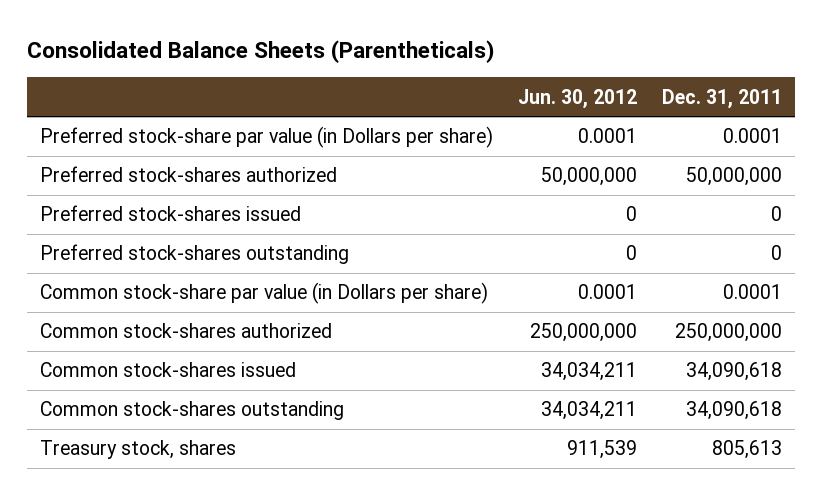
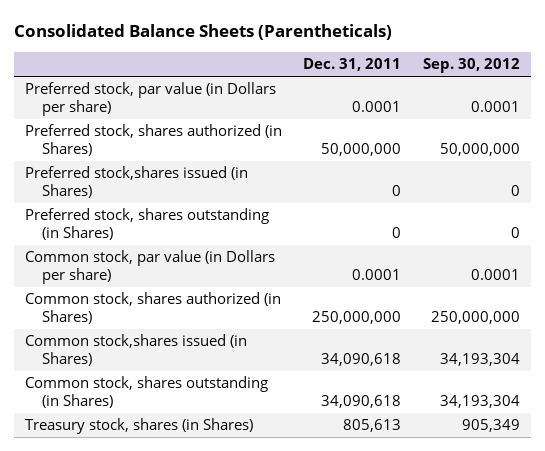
[517,88,637,109] Jun. 30, 2012 -> none
none -> [422,58,520,74] Sep. 30, 2012
[39,126,493,149] Preferred stock-share par value (in Dollars per share) -> [24,82,276,117] Preferred stock, par value (in Dollars per share)
[39,166,337,183] Preferred stock-shares authorized -> [24,124,282,157] Preferred stock, shares authorized (in Shares)
[39,205,301,222] Preferred stock-shares issued -> [24,166,248,199] Preferred stock,shares issued (in Shares)
[39,244,349,265] Preferred stock-shares outstanding -> [24,208,269,241] Preferred stock, shares outstanding (in Shares)
[39,282,488,305] Common stock-share par value (in Dollars per share) -> [24,250,275,285] Common stock, par value (in Dollars per share)
[39,323,332,339] Common stock-shares authorized -> [24,292,281,325] Common stock, shares authorized (in Shares)
[39,362,296,378] Common stock-shares issued -> [24,334,247,367] Common stock,shares issued (in Shares)
[39,401,344,421] Common stock-shares outstanding -> [24,376,268,409] Common stock, shares outstanding (in Shares)
[39,440,236,460] Treasury stock, shares -> [24,418,253,435] Treasury stock, shares (in Shares)

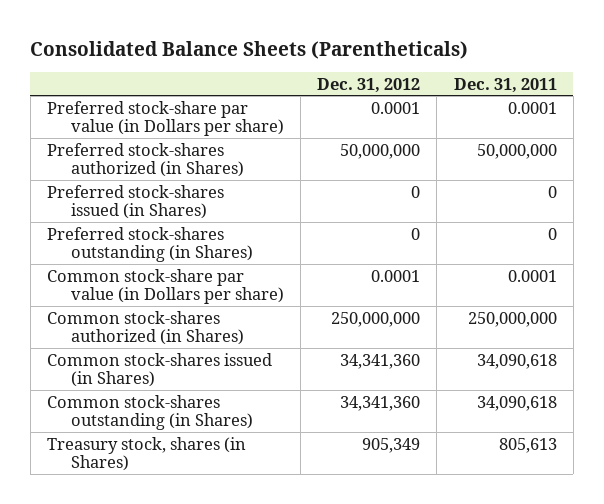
[422,58,520,74] Sep. 30, 2012 -> none
none -> [317,77,421,93] Dec. 31, 2012
[24,82,276,117] Preferred stock, par value (in Dollars per share) -> [47,100,284,137] Preferred stock-share par value (in Dollars per share)
[24,124,282,157] Preferred stock, shares authorized (in Shares) -> [47,142,244,178] Preferred stock-shares authorized (in Shares)
[24,166,248,199] Preferred stock,shares issued (in Shares) -> [47,184,225,220] Preferred stock-shares issued (in Shares)
[24,208,269,241] Preferred stock, shares outstanding (in Shares) -> [47,226,253,263] Preferred stock-shares outstanding (in Shares)
[24,250,275,285] Common stock, par value (in Dollars per share) -> [47,268,284,305] Common stock-share par value (in Dollars per share)
[24,292,281,325] Common stock, shares authorized (in Shares) -> [47,310,244,346] Common stock-shares authorized (in Shares)
[24,334,247,367] Common stock,shares issued (in Shares) -> [47,352,273,388] Common stock-shares issued (in Shares)
[24,376,268,409] Common stock, shares outstanding (in Shares) -> [47,394,253,431] Common stock-shares outstanding (in Shares)

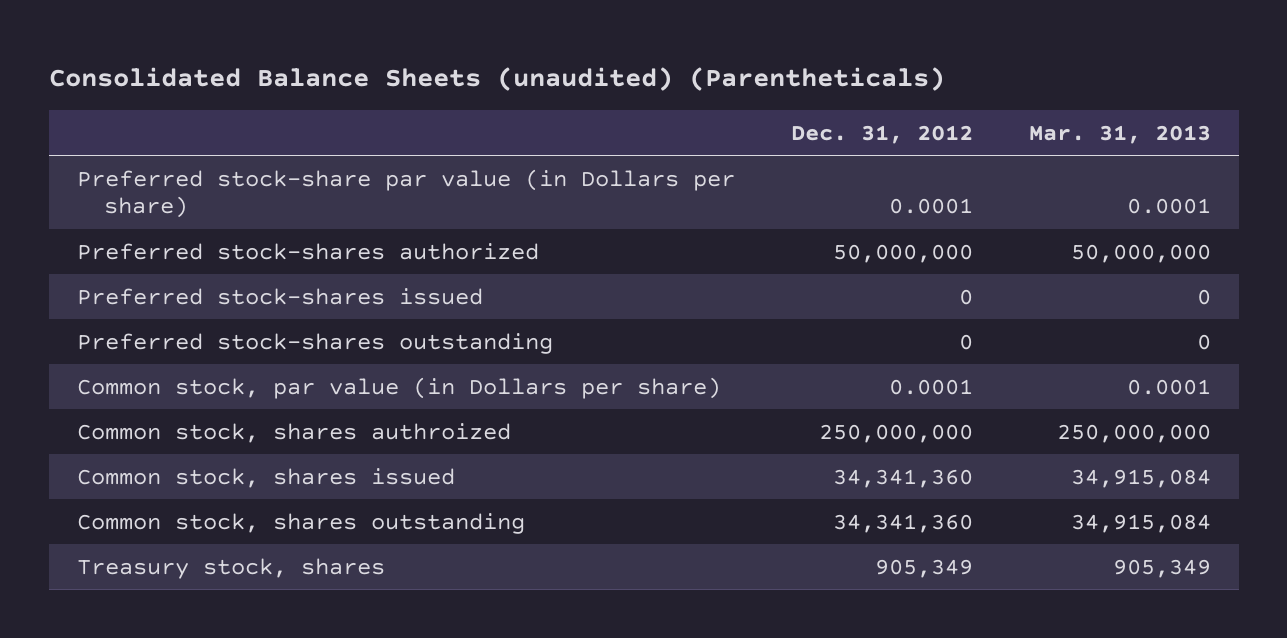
[30,40,469,59] Consolidated Balance Sheets (Parentheticals) -> [48,67,945,92] Consolidated Balance Sheets (unaudited) (Parentheticals)
[453,77,557,93] Dec. 31, 2011 -> none
none -> [1028,124,1211,144] Mar. 31, 2013
[47,142,244,178] Preferred stock-shares authorized (in Shares) -> [76,242,539,260] Preferred stock-shares authorized
[47,184,225,220] Preferred stock-shares issued (in Shares) -> [76,287,483,305] Preferred stock-shares issued
[47,226,253,263] Preferred stock-shares outstanding (in Shares) -> [76,332,553,354] Preferred stock-shares outstanding
[47,268,284,305] Common stock-share par value (in Dollars per share) -> [76,376,721,399] Common stock, par value (in Dollars per share)
[47,310,244,346] Common stock-shares authorized (in Shares) -> [76,422,511,443] Common stock, shares authroized
[47,352,273,388] Common stock-shares issued (in Shares) -> [76,467,455,488] Common stock, shares issued
[47,394,253,431] Common stock-shares outstanding (in Shares) -> [76,512,525,534] Common stock, shares outstanding
[47,436,247,472] Treasury stock, shares (in Shares) -> [76,557,385,579] Treasury stock, shares

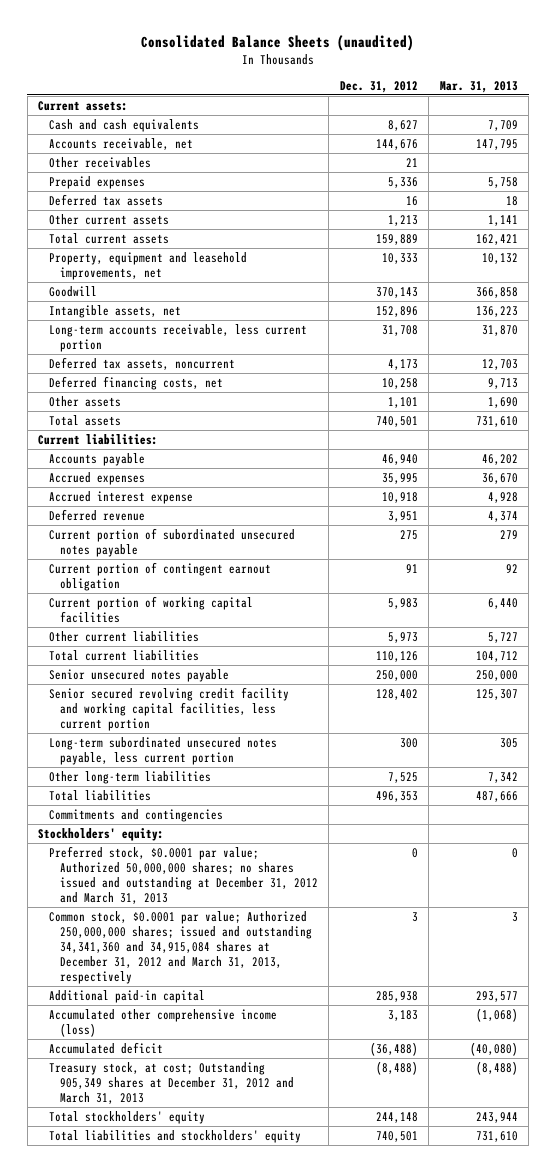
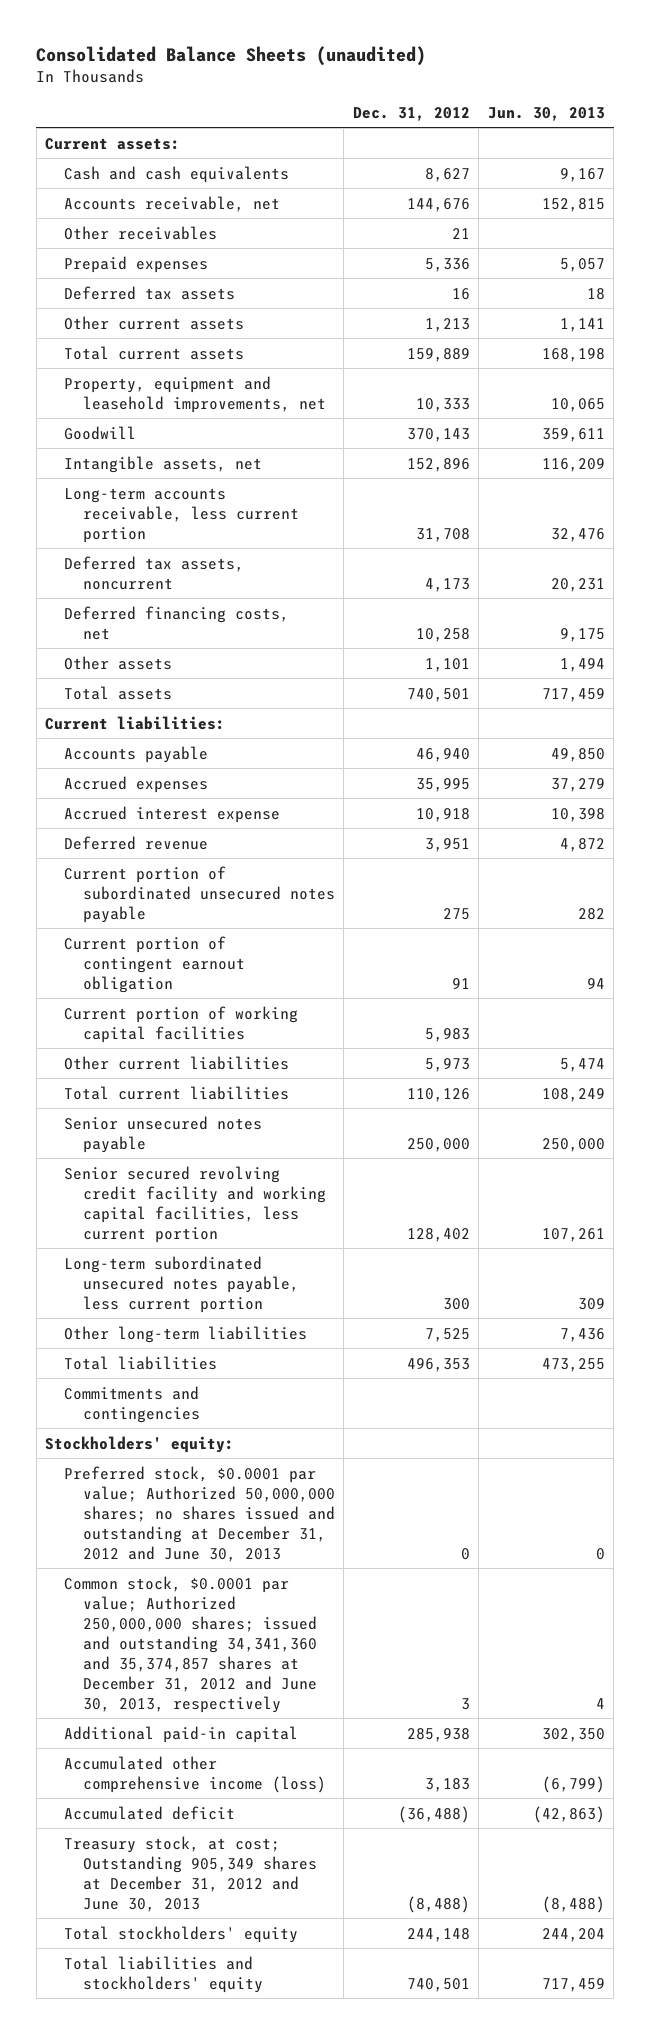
[439,80,518,93] Mar. 31, 2013 -> none
none -> [487,106,605,121] Jun. 30, 2013
[49,845,318,905] Preferred stock, $0.0001 par value; Authorized 50,000,000 shares; no shares issued and outstanding at December 31, 2012 and March 31, 2013 -> [63,1465,335,1562] Preferred stock, $0.0001 par value; Authorized 50,000,000 shares; no shares issued and outstanding at December 31, 2012 and June 30, 2013
[49,910,312,985] Common stock, $0.0001 par value; Authorized 250,000,000 shares; issued and outstanding 34,341,360 and 34,915,084 shares at December 31, 2012 and March 31, 2013, respectively -> [63,1575,317,1713] Common stock, $0.0001 par value; Authorized 250,000,000 shares; issued and outstanding 34,341,360 and 35,374,857 shares at December 31, 2012 and June 30, 2013, respectively
[49,1061,294,1105] Treasury stock, at cost; Outstanding 905,349 shares at December 31, 2012 and March 31, 2013 -> [63,1835,317,1912] Treasury stock, at cost; Outstanding 905,349 shares at December 31, 2012 and June 30, 2013

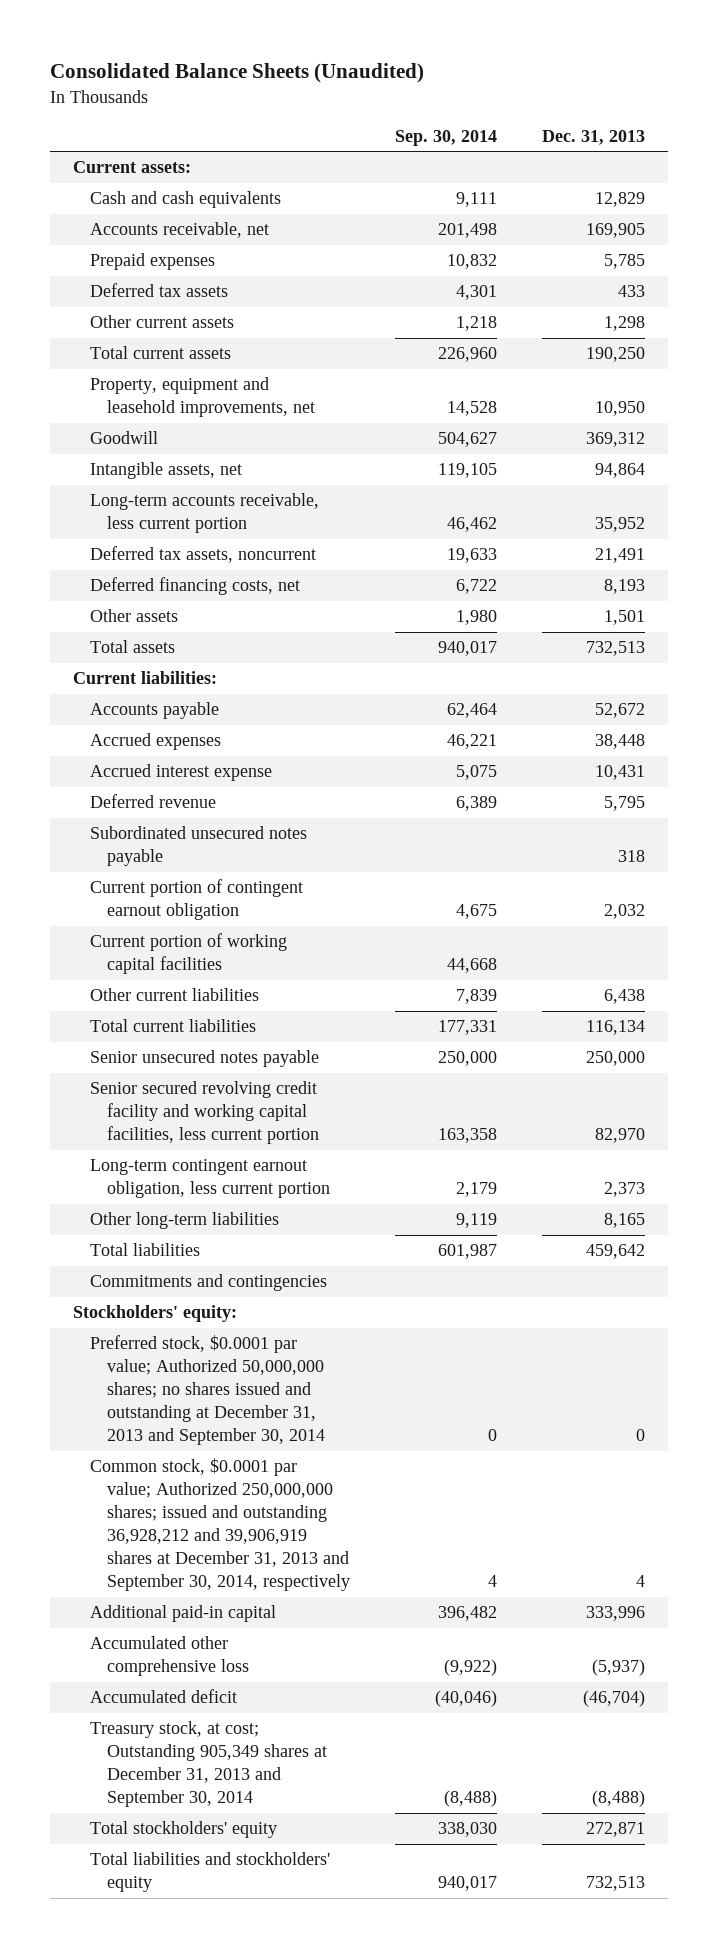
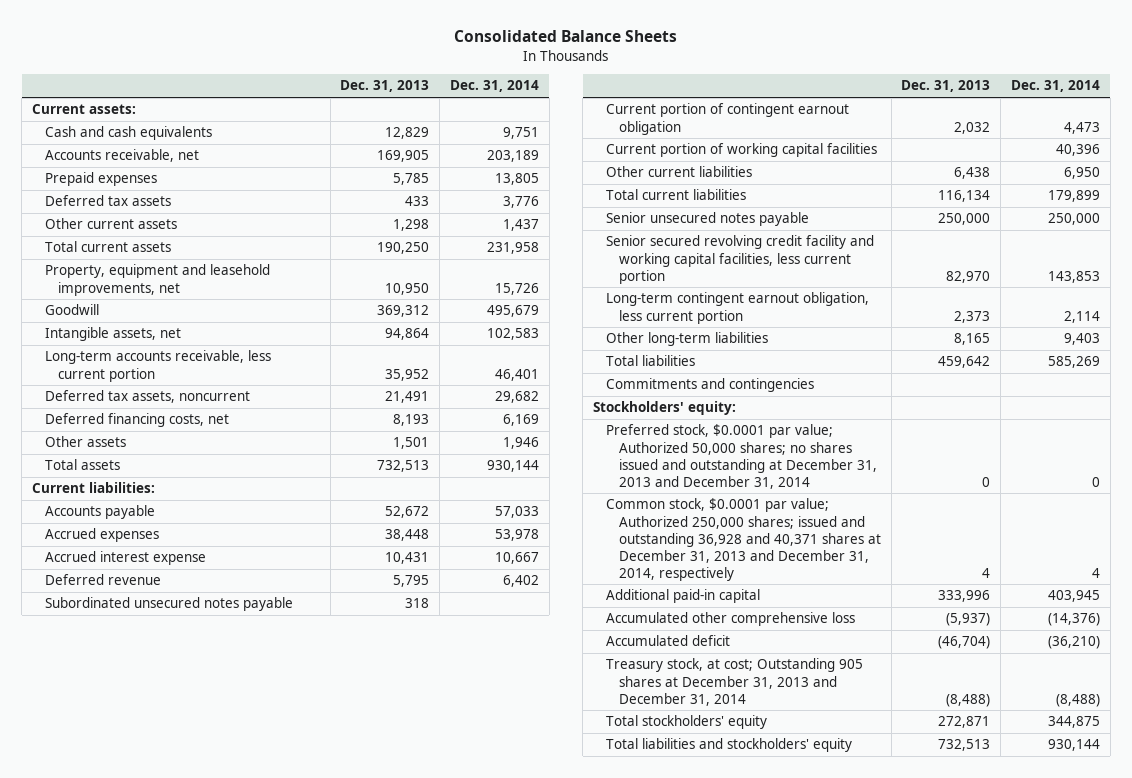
[50,63,425,84] Consolidated Balance Sheets (Unaudited) -> [453,30,677,43] Consolidated Balance Sheets
[395,129,498,146] Sep. 30, 2014 -> none
none -> [450,80,540,93] Dec. 31, 2014
[90,1335,326,1446] Preferred stock, $0.0001 par value; Authorized 50,000,000 shares; no shares issued and outstanding at December 31, 2013 and September 30, 2014 -> [605,424,877,489] Preferred stock, $0.0001 par value; Authorized 50,000 shares; no shares issued and outstanding at December 31, 2013 and December 31, 2014
[90,1458,351,1592] Common stock, $0.0001 par value; Authorized 250,000,000 shares; issued and outstanding 36,928,212 and 39,906,919 shares at December 31, 2013 and September 30, 2014, respectively -> [605,498,881,581] Common stock, $0.0001 par value; Authorized 250,000 shares; issued and outstanding 36,928 and 40,371 shares at December 31, 2013 and December 31, 2014, respectively
[90,1721,328,1808] Treasury stock, at cost; Outstanding 905,349 shares at December 31, 2013 and September 30, 2014 -> [605,658,863,706] Treasury stock, at cost; Outstanding 905 shares at December 31, 2013 and December 31, 2014

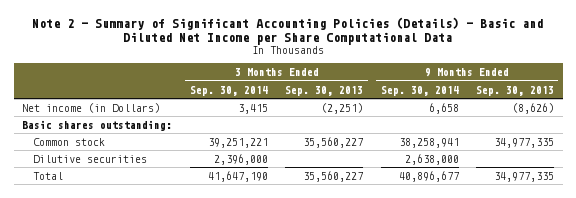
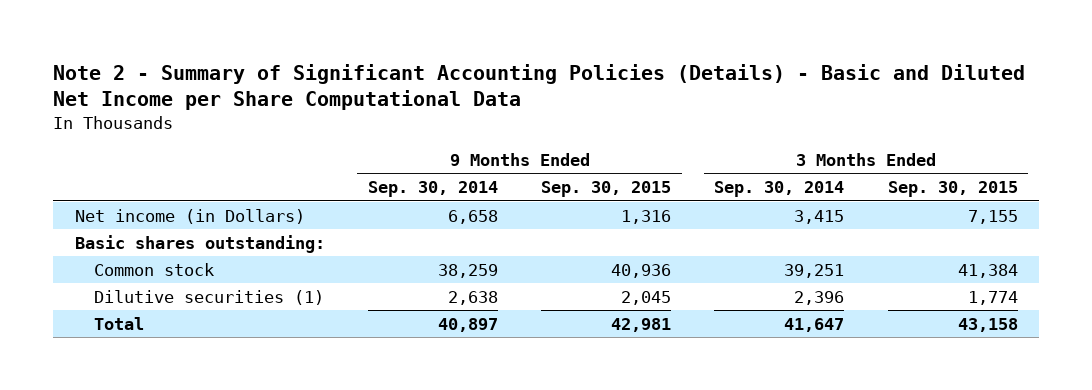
[285,85,364,96] Sep. 30, 2013 -> none
[475,85,554,96] Sep. 30, 2013 -> none
none -> [541,181,672,198] Sep. 30, 2015
none -> [887,181,1018,198] Sep. 30, 2015
[207,137,268,148] 39,251,221 -> [784,263,845,278] 39,251
[398,137,459,148] 38,258,941 -> [437,263,498,278] 38,259
[32,154,147,163] Dilutive securities -> [94,289,325,305] Dilutive securities (1)
[213,153,268,165] 2,396,000 -> [794,290,845,305] 2,396
[404,153,459,165] 2,638,000 -> [447,290,498,305] 2,638
[207,170,268,182] 41,647,190 -> [784,317,845,332] 41,647
[398,170,459,182] 40,896,677 -> [437,317,498,332] 40,897

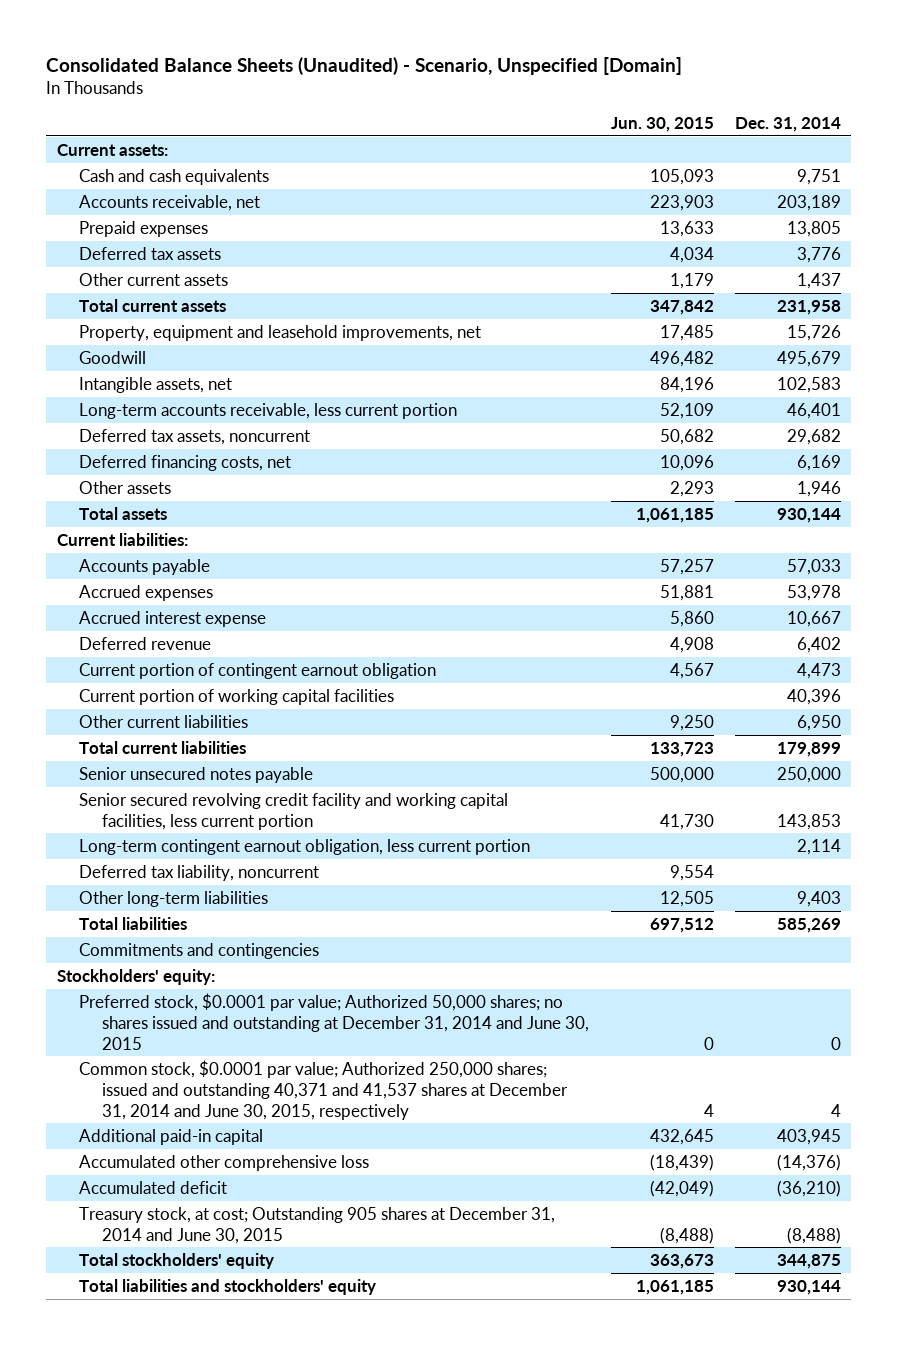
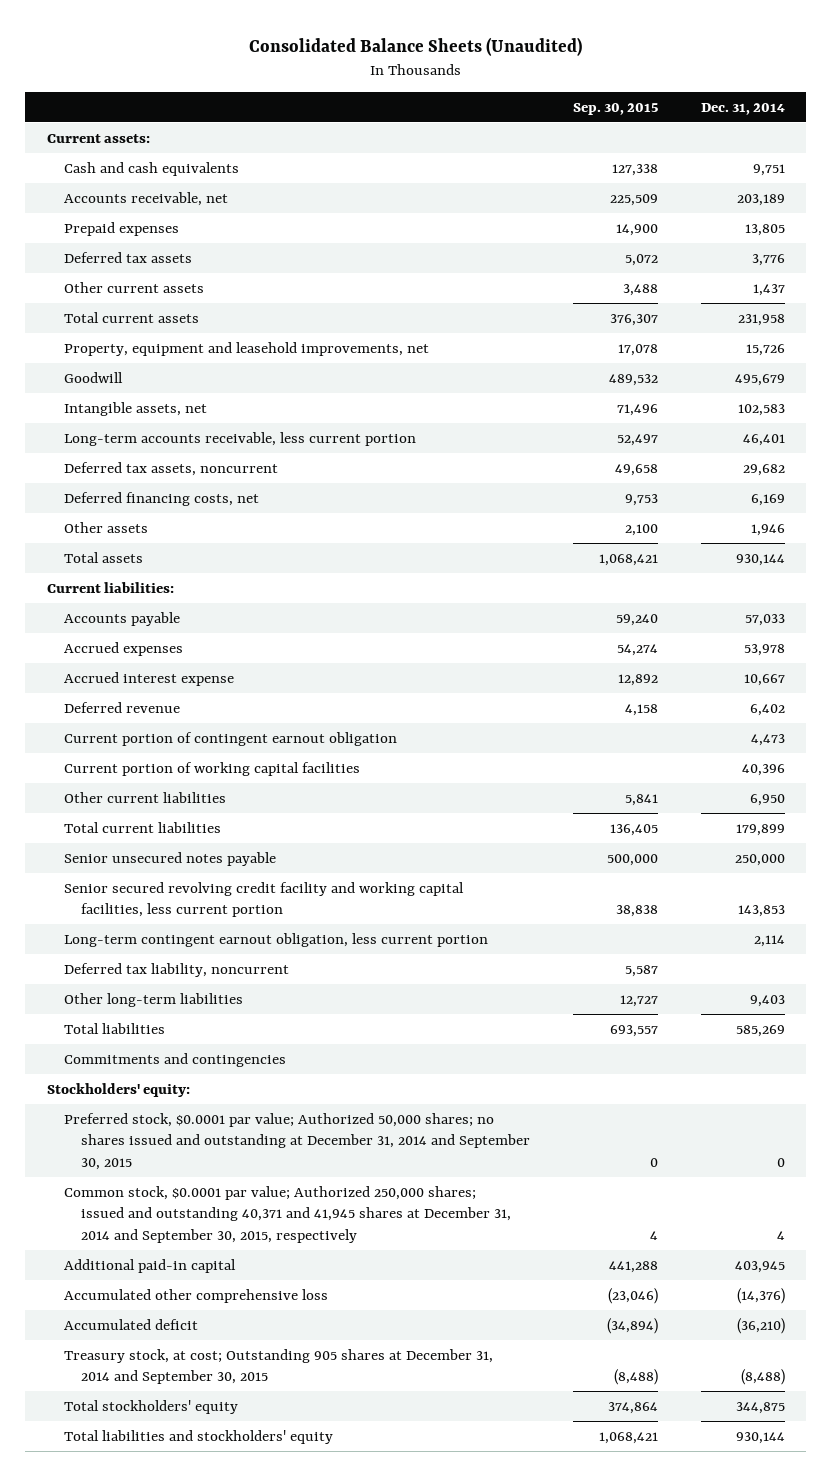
[45,56,682,75] Consolidated Balance Sheets (Unaudited) - Scenario, Unspecified [Domain] -> [248,36,582,56] Consolidated Balance Sheets (Unaudited)
[610,117,714,133] Jun. 30, 2015 -> none
none -> [573,102,659,115] Sep. 30, 2015
[79,992,590,1050] Preferred stock, $0.0001 par value; Authorized 50,000 shares; no shares issued and outstanding at December 31, 2014 and June 30, 2015 -> [64,1112,531,1170] Preferred stock, $0.0001 par value; Authorized 50,000 shares; no shares issued and outstanding at December 31, 2014 and September 30, 2015
[79,1059,569,1120] Common stock, $0.0001 par value; Authorized 250,000 shares; issued and outstanding 40,371 and 41,537 shares at December 31, 2014 and June 30, 2015, respectively -> [64,1185,512,1243] Common stock, $0.0001 par value; Authorized 250,000 shares; issued and outstanding 40,371 and 41,945 shares at December 31, 2014 and September 30, 2015, respectively
[79,1206,556,1244] Treasury stock, at cost; Outstanding 905 shares at December 31, 2014 and June 30, 2015 -> [64,1348,494,1385] Treasury stock, at cost; Outstanding 905 shares at December 31, 2014 and September 30, 2015

